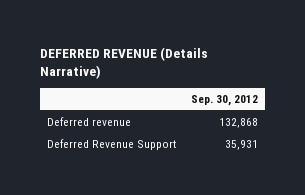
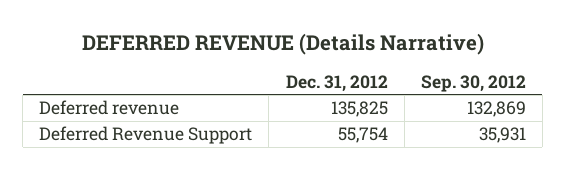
none -> [285,74,388,92] Dec. 31, 2012
[218,117,258,128] 132,868 -> [466,101,526,118] 132,869

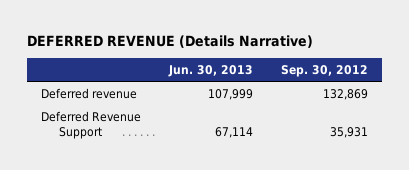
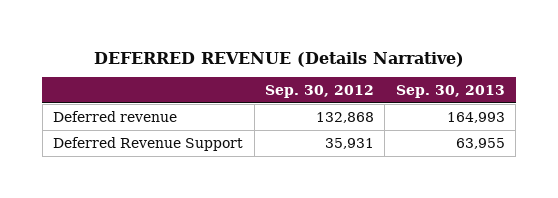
[168,65,254,78] Jun. 30, 2013 -> none
none -> [395,85,505,99] Sep. 30, 2013
[322,88,368,100] 132,869 -> [315,111,374,123] 132,868

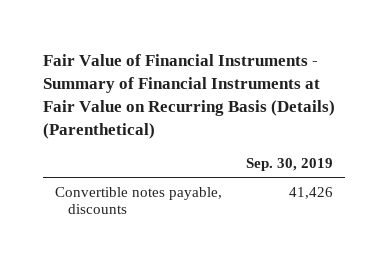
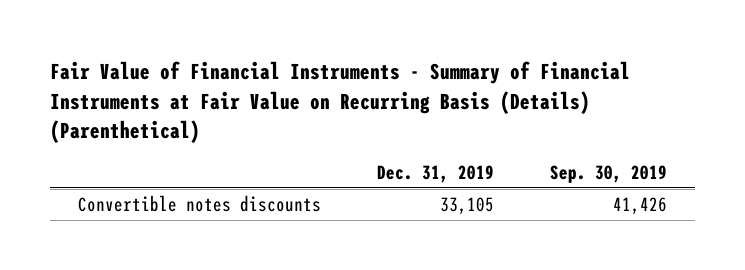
none -> [376,165,494,184] Dec. 31, 2019
[54,186,222,215] Convertible notes payable, discounts -> [77,195,321,213] Convertible notes discounts

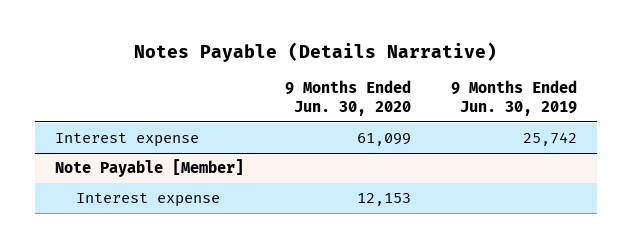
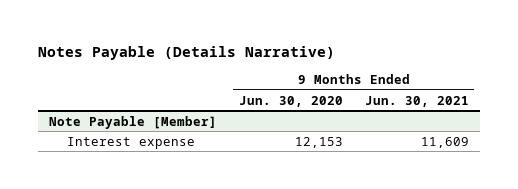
[451,80,578,117] 9 Months Ended Jun. 30, 2019 -> none
none -> [364,95,469,107] Jun. 30, 2021
[55,133,200,148] Interest expense -> none

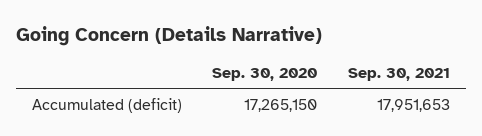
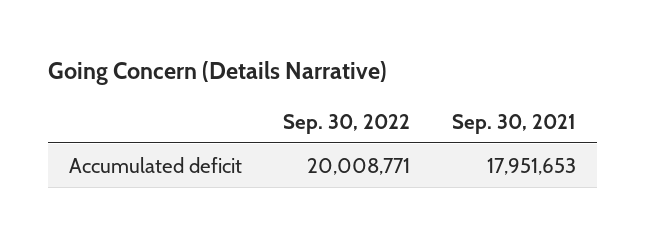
[212,68,318,82] Sep. 30, 2020 -> none
none -> [283,113,411,134] Sep. 30, 2022
[31,97,182,113] Accumulated (deficit) -> [68,156,242,173] Accumulated deficit

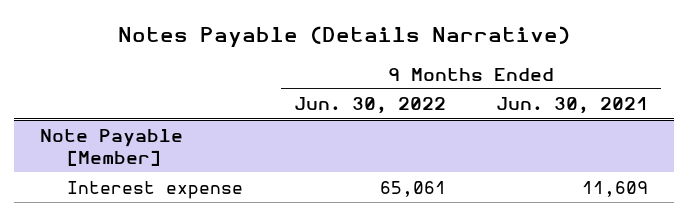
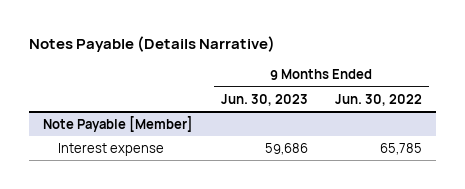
[496,97,649,115] Jun. 30, 2021 -> none
none -> [220,93,308,106] Jun. 30, 2023
[379,180,446,197] 65,061 -> [380,143,423,156] 65,785

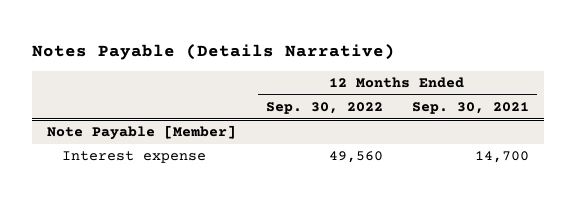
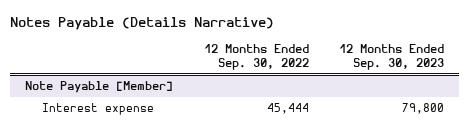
[412,102,530,115] Sep. 30, 2021 -> none
none -> [338,44,444,70] 12 Months Ended Sep. 30, 2023
[328,151,383,164] 49,560 -> [266,103,309,115] 45,444

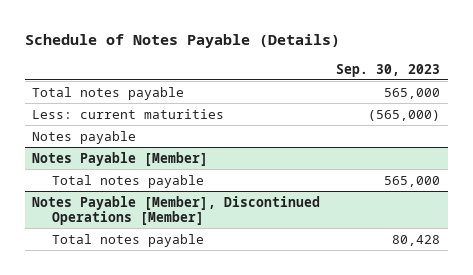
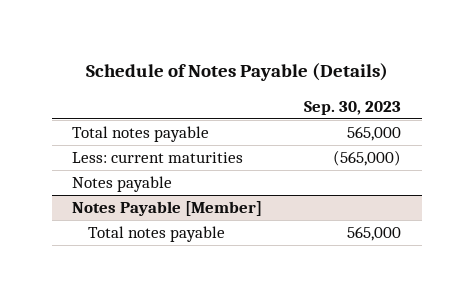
[32,195,321,225] Notes Payable [Member], Discontinued Operations [Member] -> none
[51,233,204,247] Total notes payable -> none

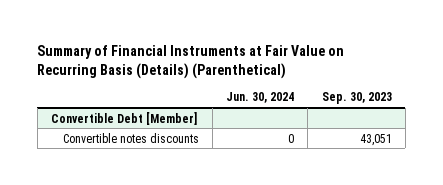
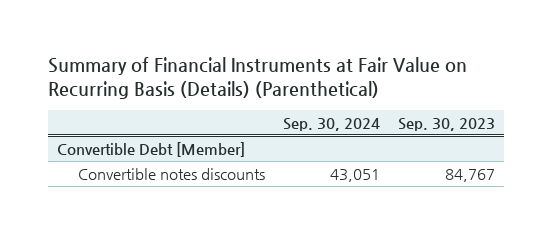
[226,92,295,104] Jun. 30, 2024 -> none
none -> [282,117,380,131] Sep. 30, 2024
[359,133,392,146] 43,051 -> [444,168,495,182] 84,767

